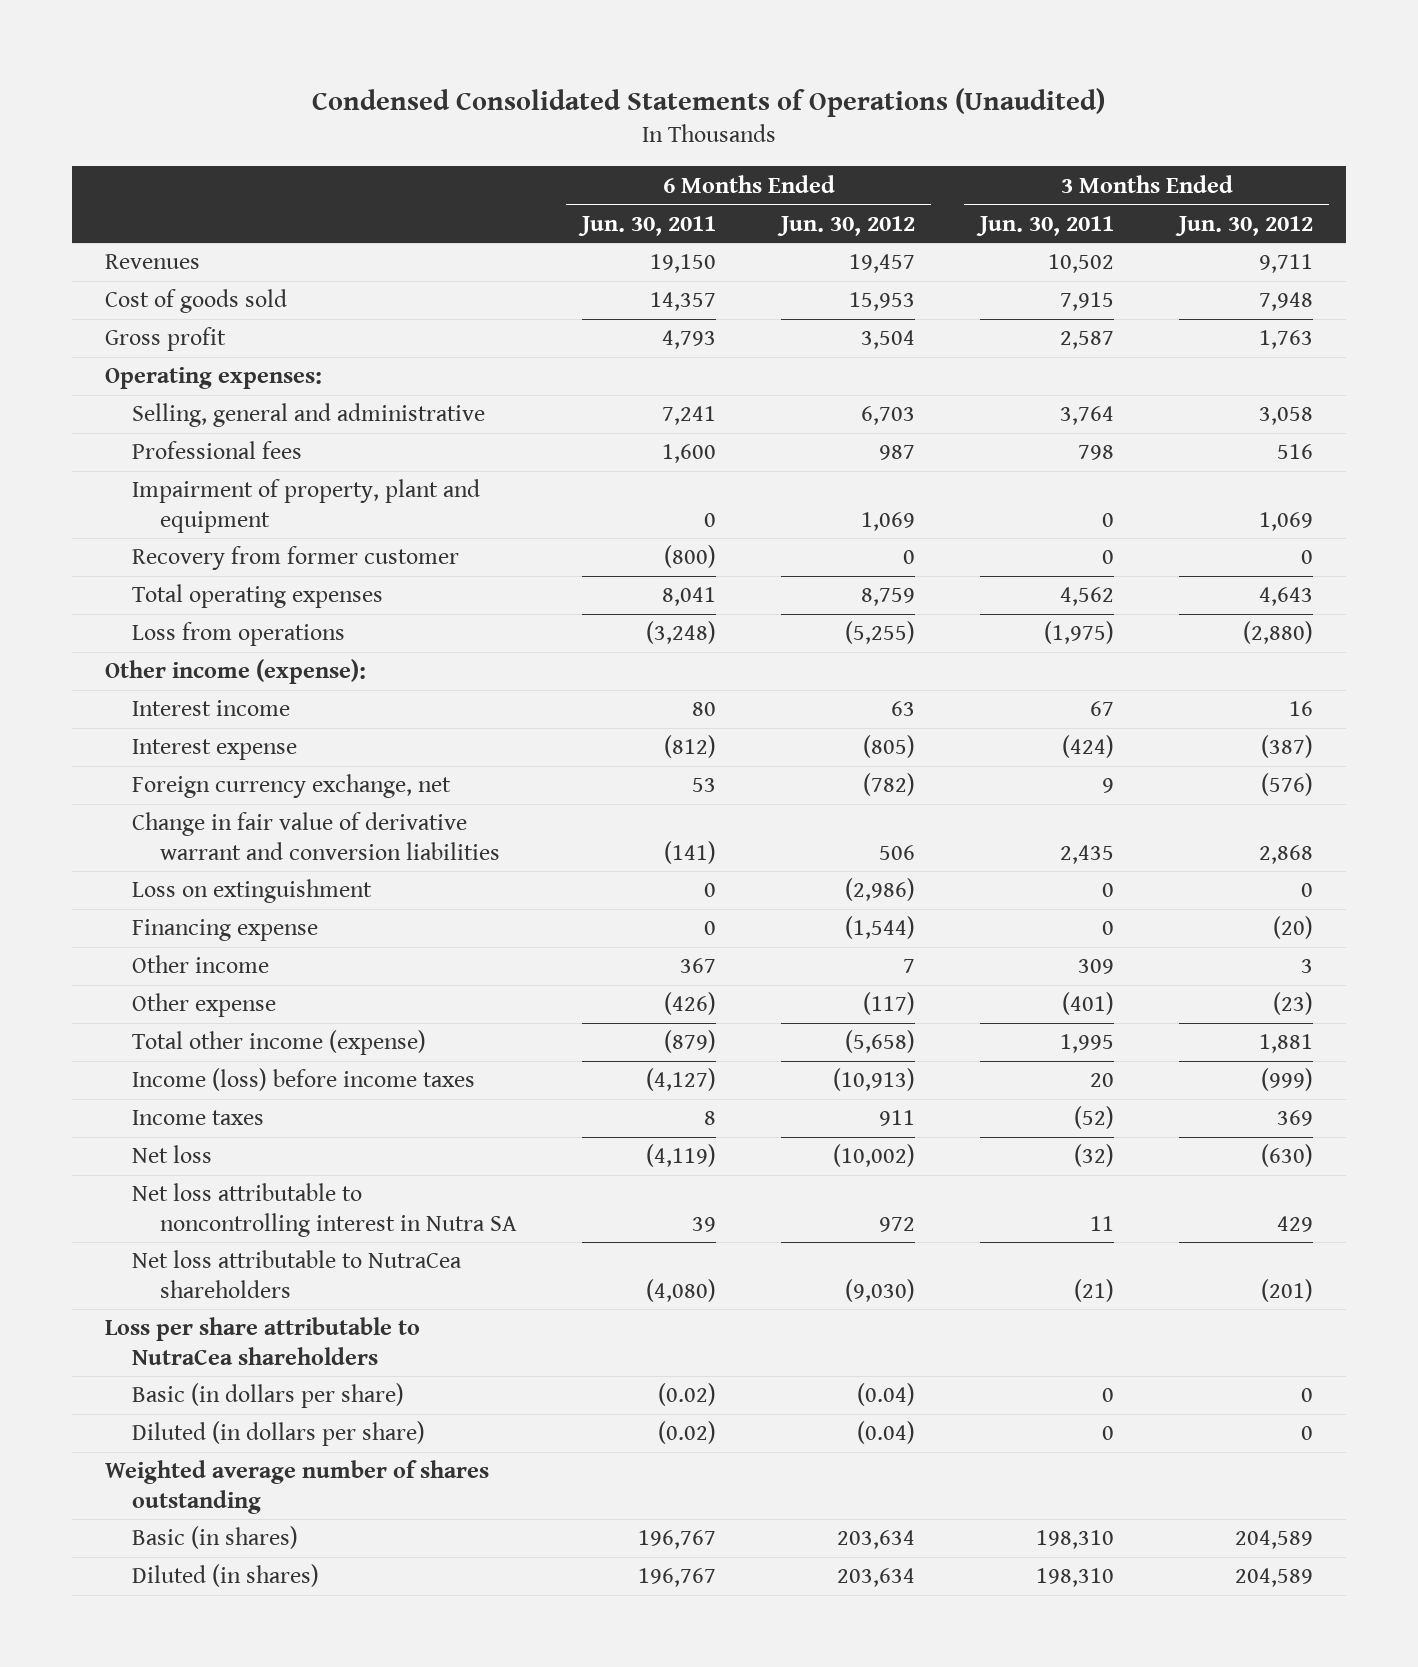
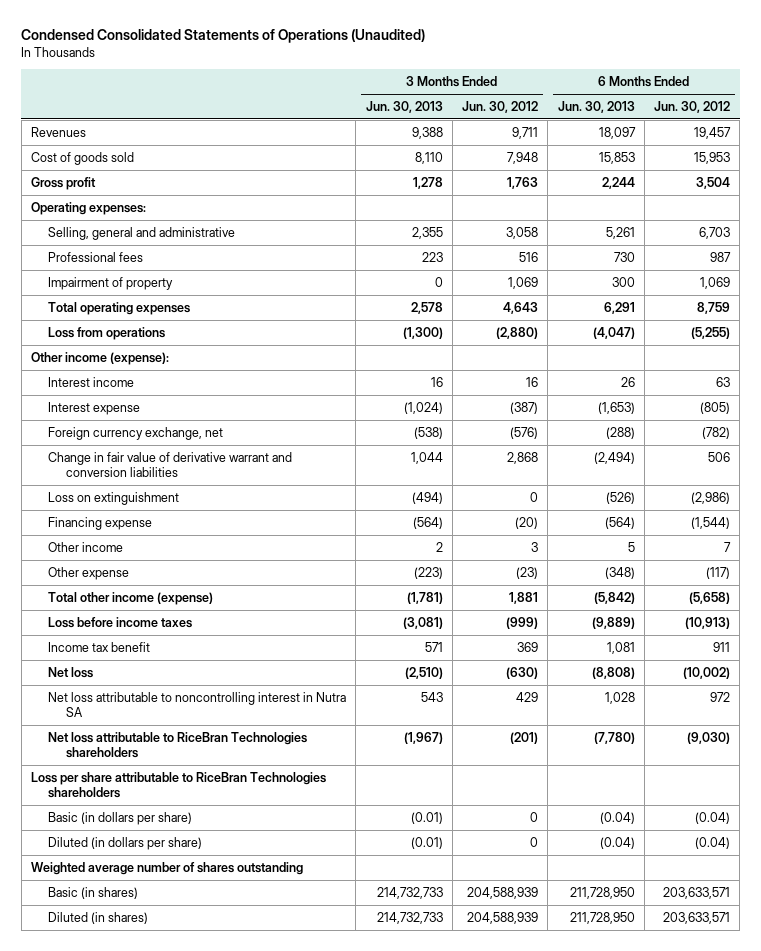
[578,215,717,236] Jun. 30, 2011 -> none
[976,215,1115,236] Jun. 30, 2011 -> none
none -> [365,100,443,113] Jun. 30, 2013
none -> [557,100,635,113] Jun. 30, 2013
[132,546,460,571] Recovery from former customer -> none
[132,479,481,533] Impairment of property, plant and equipment -> [48,276,174,290] Impairment of property
[132,1068,476,1092] Income (loss) before income taxes -> [48,616,193,628] Loss before income taxes
[132,1110,265,1126] Income taxes -> [48,641,151,652] Income tax benefit
[132,1250,463,1298] Net loss attributable to NutraCea shareholders -> [48,731,308,759] Net loss attributable to RiceBran Technologies shareholders
[104,1317,420,1365] Loss per share attributable to NutraCea shareholders -> [30,771,326,799] Loss per share attributable to RiceBran Technologies shareholders
[837,1530,916,1550] 203,634 -> [663,886,731,899] 203,633,571
[1235,1530,1314,1550] 204,589 -> [467,886,539,899] 204,588,939
[837,1568,916,1588] 203,634 -> [663,911,731,924] 203,633,571
[1235,1568,1314,1588] 204,589 -> [467,911,539,924] 204,588,939

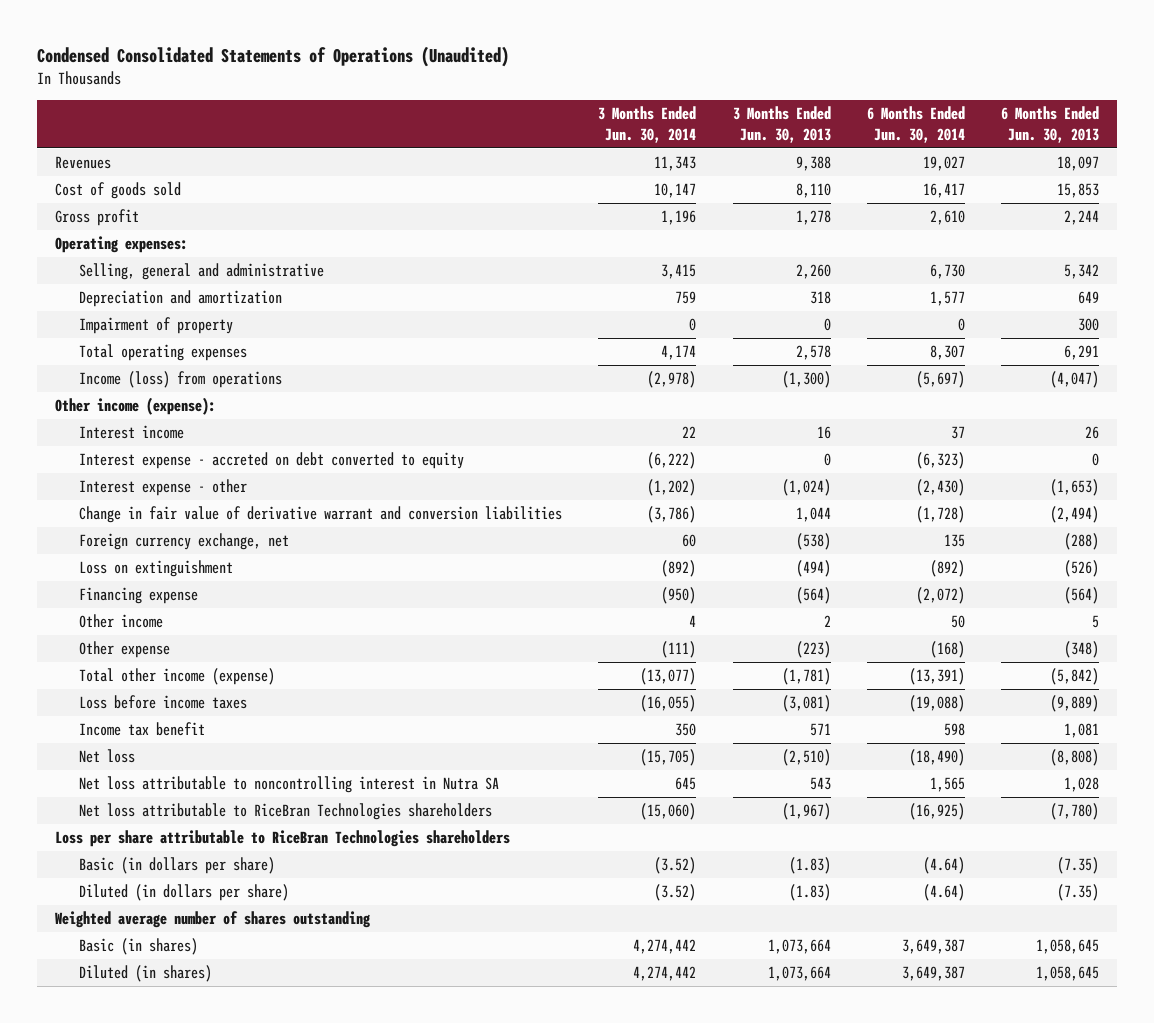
[462,100,539,113] Jun. 30, 2012 -> none
[654,100,731,113] Jun. 30, 2012 -> none
none -> [598,106,697,143] 3 Months Ended Jun. 30, 2014
none -> [866,106,965,143] 6 Months Ended Jun. 30, 2014
[48,251,144,262] Professional fees -> none
[411,226,443,239] 2,355 -> [795,264,831,280] 2,260
[605,226,635,239] 5,261 -> [1063,264,1099,280] 5,342
none -> [79,290,283,308] Depreciation and amortization
[48,326,166,340] Loss from operations -> [79,371,283,389] Income (loss) from operations
none -> [79,452,465,470] Interest expense - accreted on debt converted to equity
[48,401,141,415] Interest expense -> [79,479,248,497] Interest expense - other
[48,426,224,440] Foreign currency exchange, net -> [79,533,290,551] Foreign currency exchange, net
[410,811,443,824] (0.01) -> [788,857,831,875] (1.83)
[599,811,635,824] (0.04) -> [1056,857,1099,875] (7.35)
[410,836,443,849] (0.01) -> [788,884,831,902] (1.83)
[599,836,635,849] (0.04) -> [1056,884,1099,902] (7.35)
[376,886,443,899] 214,732,733 -> [767,939,831,955] 1,073,664
[569,886,635,899] 211,728,950 -> [1035,939,1099,955] 1,058,645
[376,911,443,924] 214,732,733 -> [767,966,831,982] 1,073,664
[569,911,635,924] 211,728,950 -> [1035,966,1099,982] 1,058,645

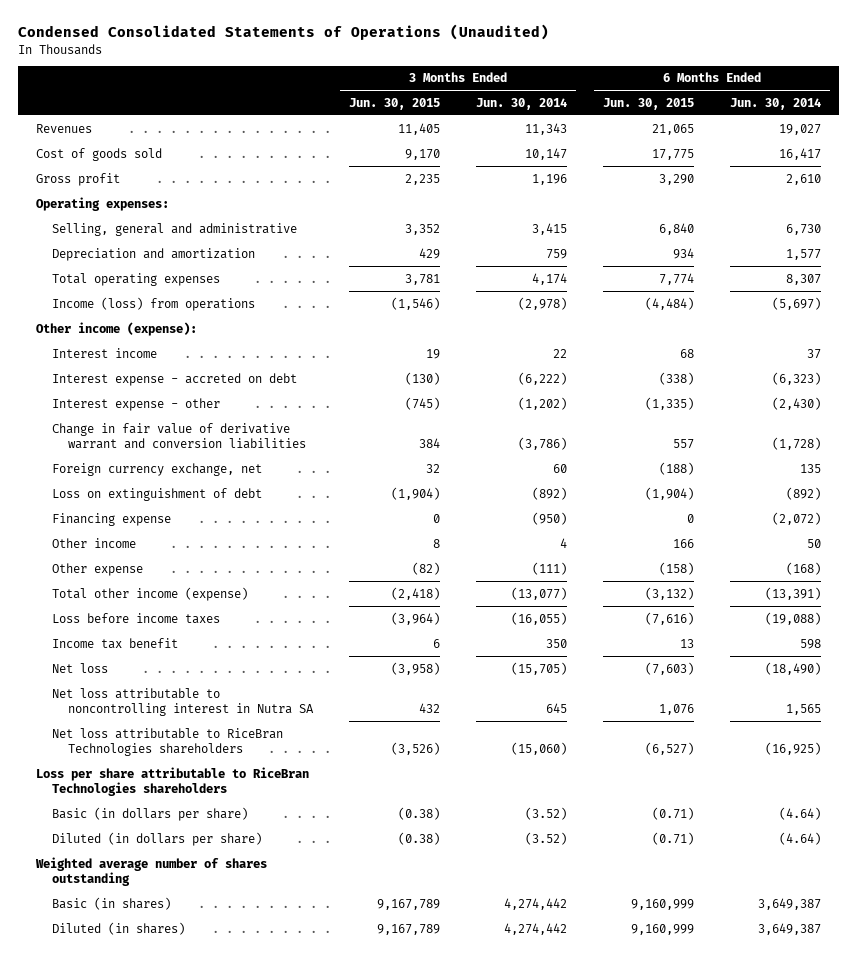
[732,106,831,143] 3 Months Ended Jun. 30, 2013 -> none
[1000,106,1099,143] 6 Months Ended Jun. 30, 2013 -> none
none -> [349,97,441,110] Jun. 30, 2015
none -> [602,97,694,110] Jun. 30, 2015
[79,317,234,335] Impairment of property -> none
[79,452,465,470] Interest expense - accreted on debt converted to equity -> [52,372,298,386] Interest expense - accreted on debt
[79,560,234,578] Loss on extinguishment -> [52,487,263,501] Loss on extinguishment of debt

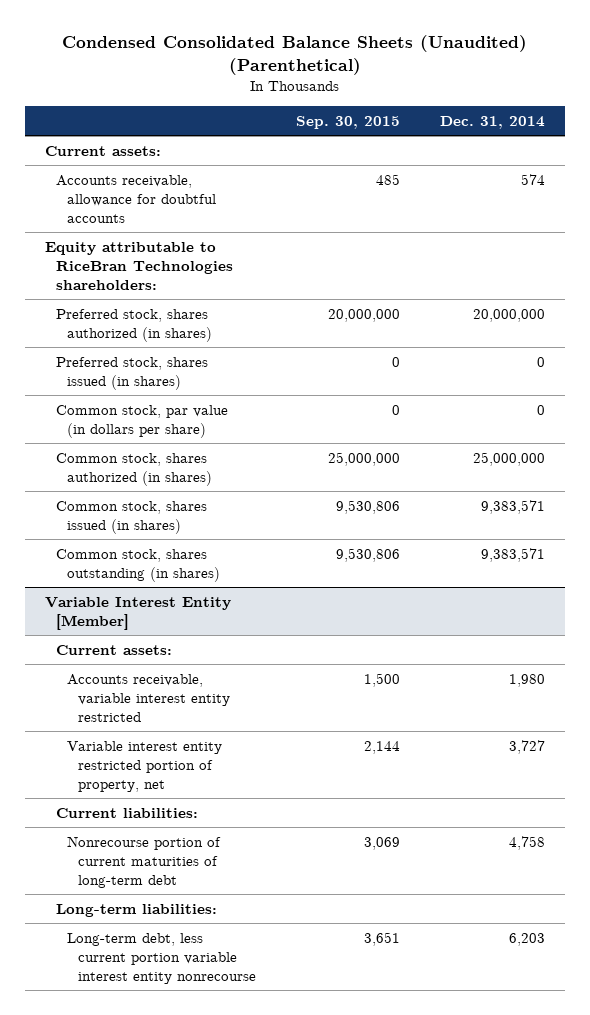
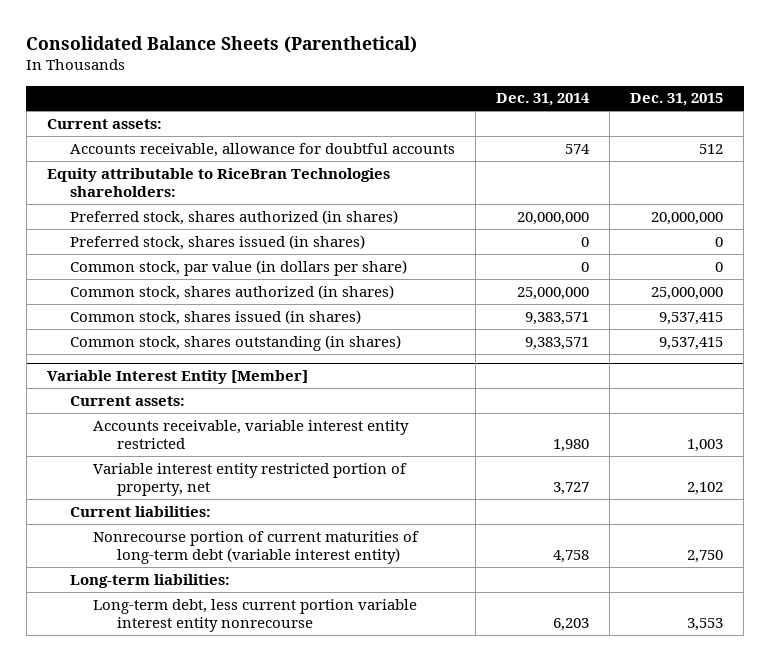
[62,35,528,76] Condensed Consolidated Balance Sheets (Unaudited) (Parenthetical) -> [26,35,418,53] Consolidated Balance Sheets (Parenthetical)
[296,115,401,129] Sep. 30, 2015 -> none
none -> [630,93,724,107] Dec. 31, 2015
[66,835,221,888] Nonrecourse portion of current maturities of long-term debt -> [93,530,420,564] Nonrecourse portion of current maturities of long-term debt (variable interest entity)

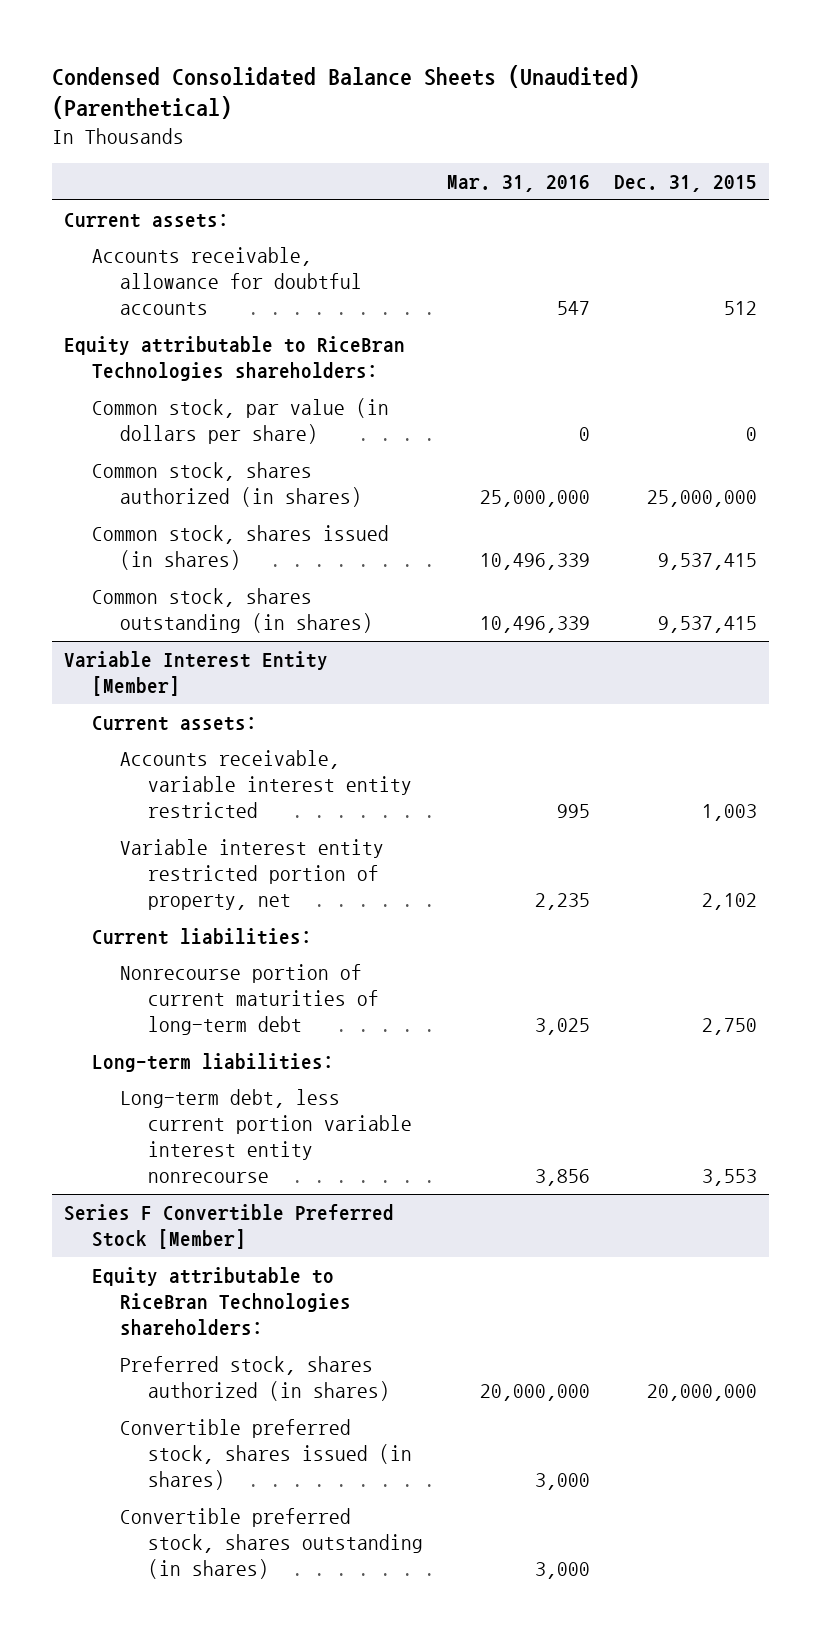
[26,35,418,53] Consolidated Balance Sheets (Parenthetical) -> [52,64,641,120] Condensed Consolidated Balance Sheets (Unaudited) (Parenthetical)
[496,93,591,107] Dec. 31, 2014 -> none
none -> [447,174,591,192] Mar. 31, 2016
[69,209,398,225] Preferred stock, shares authorized (in shares) -> none
[69,234,365,250] Preferred stock, shares issued (in shares) -> none
[93,530,420,564] Nonrecourse portion of current maturities of long-term debt (variable interest entity) -> [120,963,380,1036] Nonrecourse portion of current maturities of long-term debt
none -> [64,1203,395,1249] Series F Convertible Preferred Stock [Member]
none -> [92,1266,352,1336] Equity attributable to RiceBran Technologies shareholders:
none -> [120,1355,391,1401] Preferred stock, shares authorized (in shares)
none -> [120,1418,413,1491] Convertible preferred stock, shares issued (in shares)
none -> [120,1507,424,1580] Convertible preferred stock, shares outstanding (in shares)

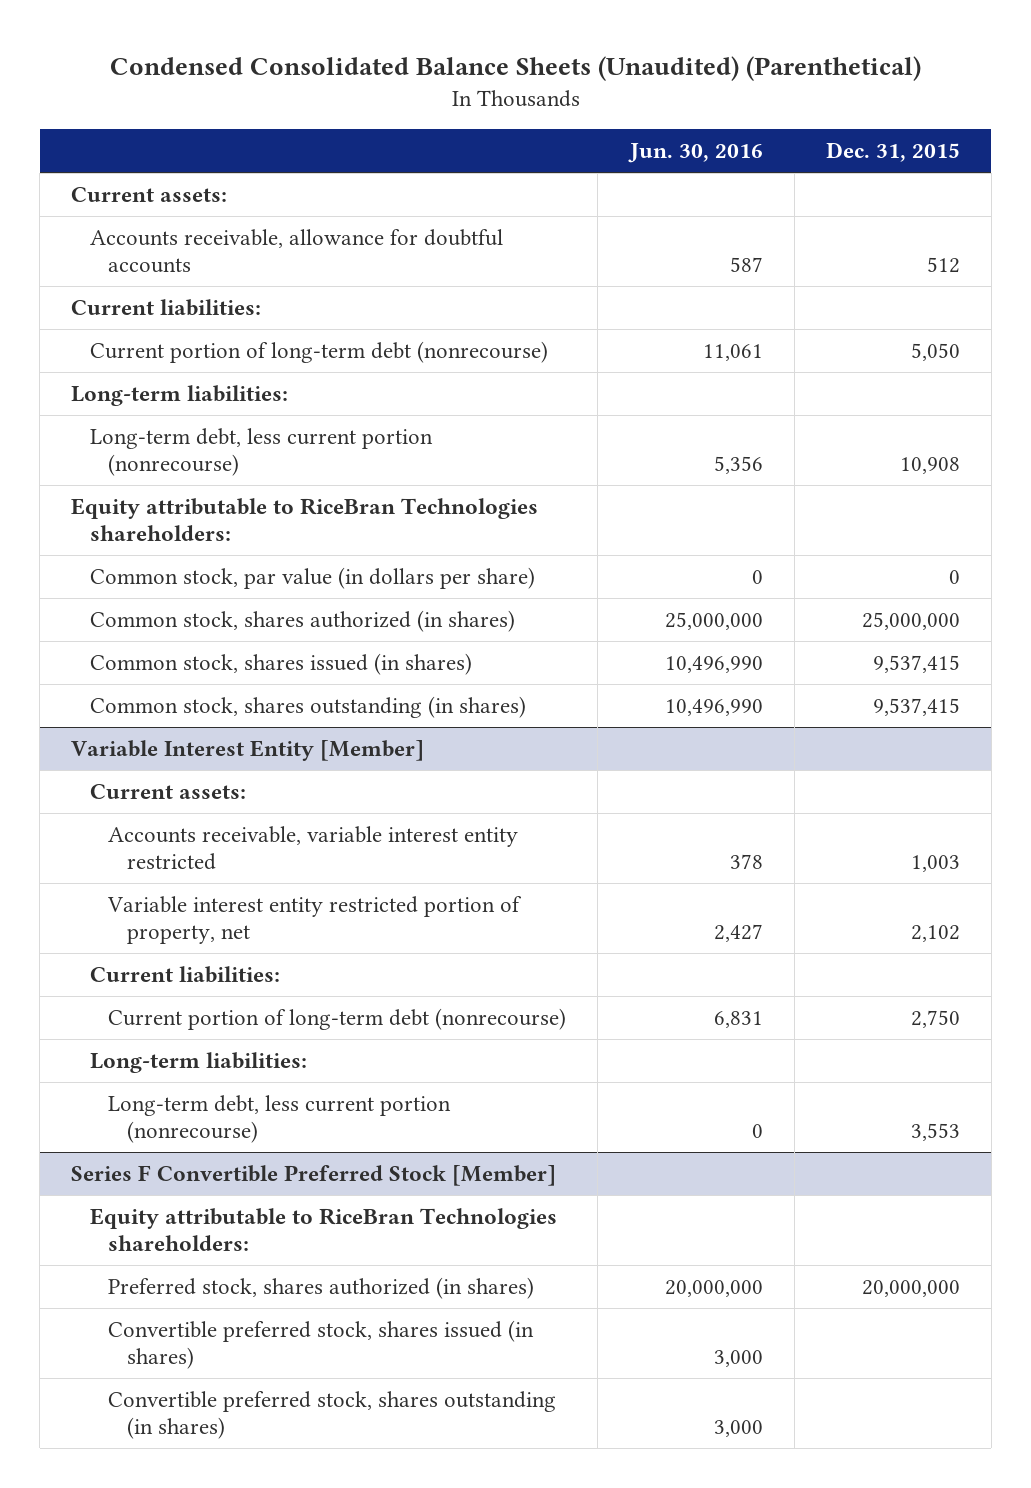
[447,174,591,192] Mar. 31, 2016 -> none
none -> [627,143,763,164] Jun. 30, 2016
none -> [71,299,262,317] Current liabilities:
none -> [89,341,548,364] Current portion of long-term debt (nonrecourse)
none -> [71,385,289,407] Long-term liabilities:
none -> [89,428,433,477] Long-term debt, less current portion (nonrecourse)
[120,963,380,1036] Nonrecourse portion of current maturities of long-term debt -> [108,1008,567,1031] Current portion of long-term debt (nonrecourse)
[120,1088,413,1184] Long-term debt, less current portion variable interest entity nonrecourse -> [108,1095,452,1144] Long-term debt, less current portion (nonrecourse)

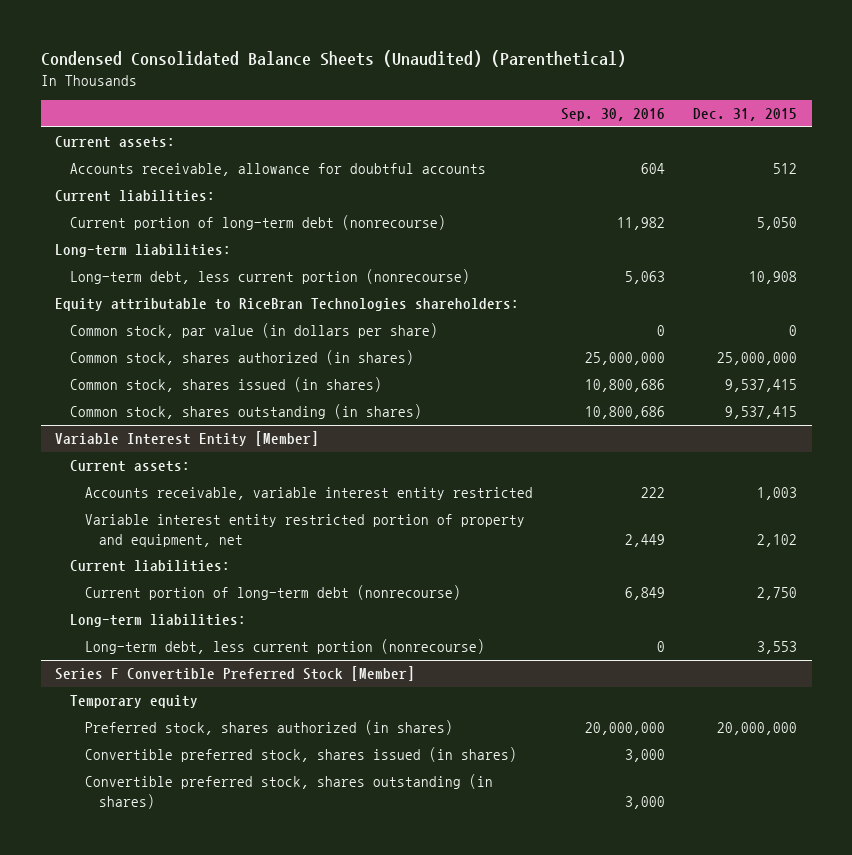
[627,143,763,164] Jun. 30, 2016 -> none
none -> [561,108,666,122] Sep. 30, 2016
[107,896,523,945] Variable interest entity restricted portion of property, net -> [84,514,525,547] Variable interest entity restricted portion of property and equipment, net
[89,1208,557,1252] Equity attributable to RiceBran Technologies shareholders: -> none
none -> [69,695,198,709] Temporary equity

